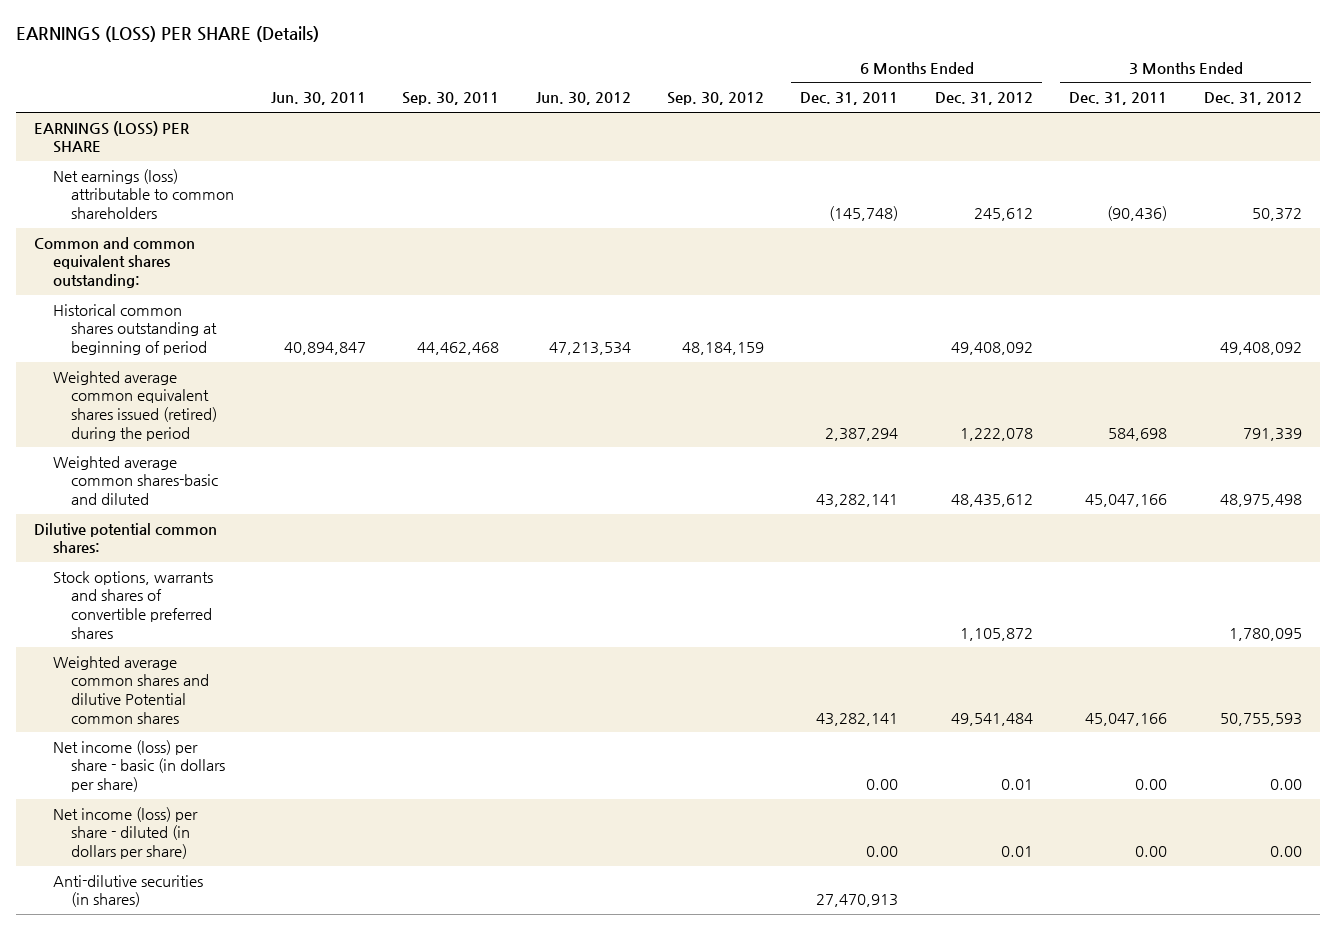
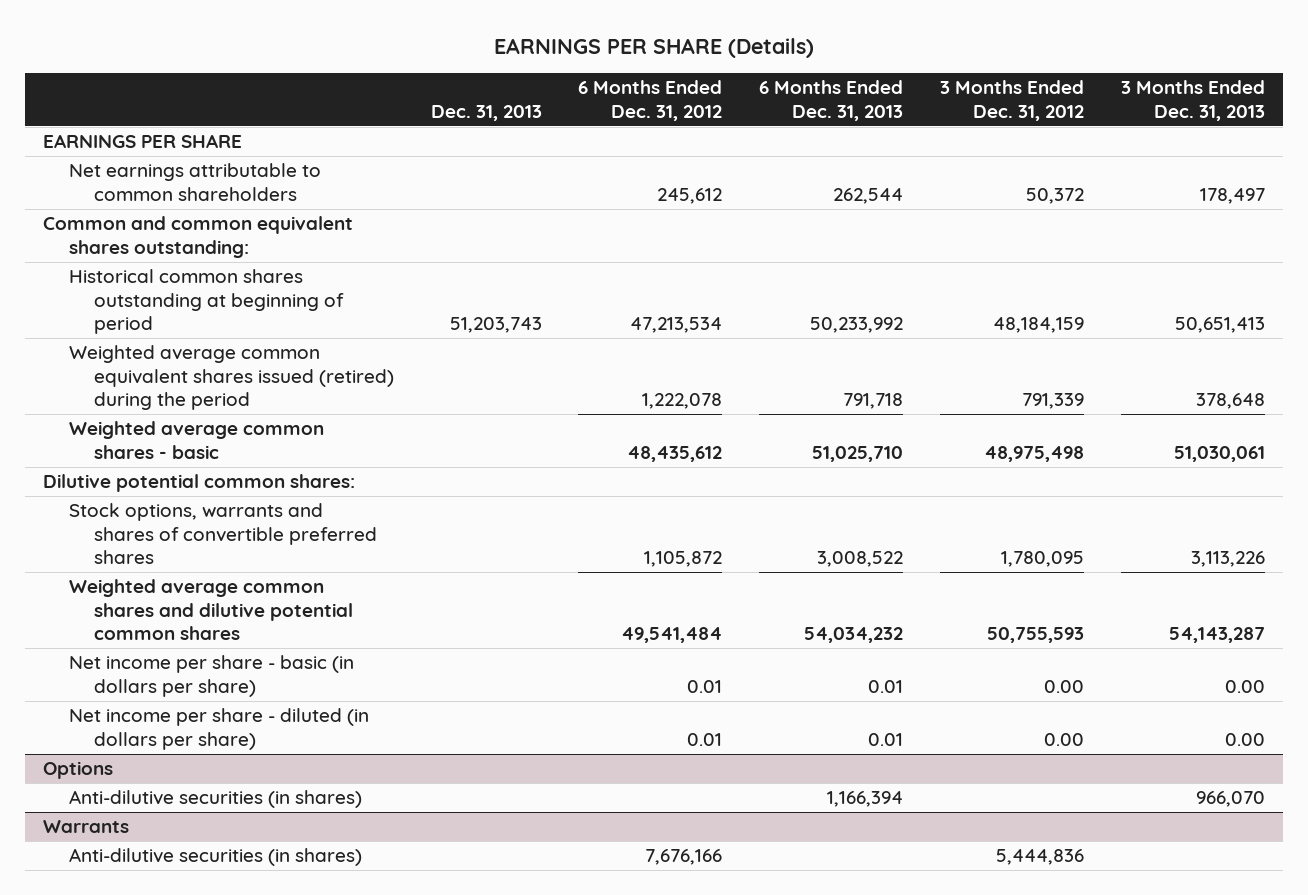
[16,25,320,42] EARNINGS (LOSS) PER SHARE (Details) -> [493,38,814,59] EARNINGS PER SHARE (Details)
[270,92,366,106] Jun. 30, 2011 -> none
[402,92,500,106] Sep. 30, 2011 -> none
[535,92,631,106] Jun. 30, 2012 -> none
[667,92,765,106] Sep. 30, 2012 -> none
[800,92,899,106] Dec. 31, 2011 -> none
[1069,92,1168,106] Dec. 31, 2011 -> none
none -> [430,104,542,121] Dec. 31, 2013
none -> [759,80,904,121] 6 Months Ended Dec. 31, 2013
none -> [1120,80,1265,121] 3 Months Ended Dec. 31, 2013
[34,120,191,154] EARNINGS (LOSS) PER SHARE -> [43,134,243,149] EARNINGS PER SHARE
[52,168,235,219] Net earnings (loss) attributable to common shareholders -> [68,163,321,201] Net earnings attributable to common shareholders
[950,341,1033,355] 49,408,092 -> [630,317,723,334] 47,213,534
[1219,341,1302,355] 49,408,092 -> [992,317,1084,334] 48,184,159
[52,455,219,505] Weighted average common shares-basic and diluted -> [68,421,324,459] Weighted average common shares - basic
[52,655,210,724] Weighted average common shares and dilutive Potential common shares -> [68,579,353,641] Weighted average common shares and dilutive potential common shares
[52,739,226,792] Net income (loss) per share - basic (in dollars per share) -> [68,655,354,697] Net income per share - basic (in dollars per share)
[52,806,198,859] Net income (loss) per share - diluted (in dollars per share) -> [68,708,369,750] Net income per share - diluted (in dollars per share)
none -> [43,761,114,780] Options
none -> [43,820,130,834] Warrants
none -> [68,848,362,867] Anti-dilutive securities (in shares)

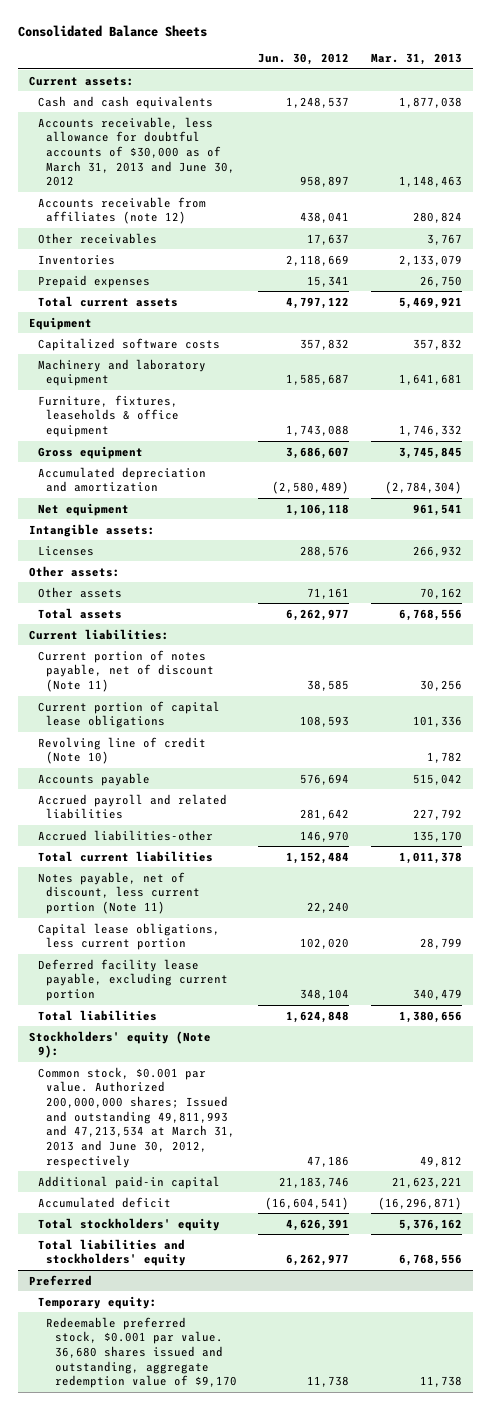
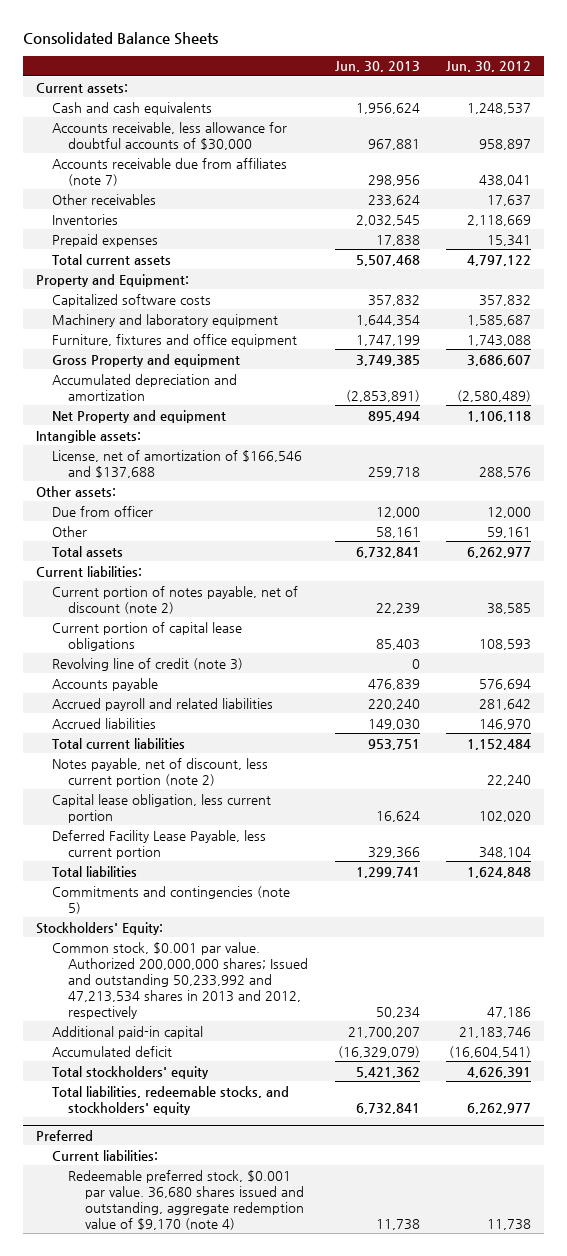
[371,53,463,66] Mar. 31, 2013 -> none
none -> [334,61,420,73] Jun. 30, 2013
[37,116,236,187] Accounts receivable, less allowance for doubtful accounts of $30,000 as of March 31, 2013 and June 30, 2012 -> [52,121,288,150] Accounts receivable, less allowance for doubtful accounts of $30,000
[37,196,206,225] Accounts receivable from affiliates (note 12) -> [52,157,288,186] Accounts receivable due from affiliates (note 7)
[29,316,93,330] Equipment -> [36,273,190,287] Property and Equipment:
[37,394,180,437] Furniture, fixtures, leaseholds & office equipment -> [52,333,298,347] Furniture, fixtures and office equipment
[37,445,143,459] Gross equipment -> [52,353,241,367] Gross Property and equipment
[37,502,129,516] Net equipment -> [52,409,227,423] Net Property and equipment
[37,545,94,556] Licenses -> [52,449,303,478] License, net of amortization of $166,546 and $137,688
none -> [52,505,154,517] Due from officer
[37,586,122,598] Other assets -> [52,525,88,537] Other
[307,587,350,599] 71,161 -> [486,526,531,538] 59,161
[37,649,215,692] Current portion of notes payable, net of discount (Note 11) -> [52,585,299,614] Current portion of notes payable, net of discount (note 2)
[37,736,206,765] Revolving line of credit (Note 10) -> [52,657,244,671] Revolving line of credit (note 3)
[37,829,213,841] Accrued liabilities-other -> [52,717,157,729] Accrued liabilities
[37,871,201,914] Notes payable, net of discount, less current portion (Note 11) -> [52,757,269,787] Notes payable, net of discount, less current portion (note 2)
[37,922,220,951] Capital lease obligations, less current portion -> [52,793,272,823] Capital lease obligation, less current portion
[37,958,229,1001] Deferred facility lease payable, excluding current portion -> [52,829,267,859] Deferred Facility Lease Payable, less current portion
none -> [52,885,291,914] Commitments and contingencies (note 5)
[29,1030,212,1059] Stockholders' equity (Note 9): -> [36,921,164,935] Stockholders' Equity:
[37,1066,236,1168] Common stock, $0.001 par value. Authorized 200,000,000 shares; Issued and outstanding 49,811,993 and 47,213,534 at March 31, 2013 and June 30, 2012, respectively -> [52,941,309,1019] Common stock, $0.001 par value. Authorized 200,000,000 shares; Issued and outstanding 50,233,992 and 47,213,534 shares in 2013 and 2012, respectively
[37,1238,187,1267] Total liabilities and stockholders' equity -> [52,1085,290,1115] Total liabilities, redeemable stocks, and stockholders' equity
[37,1295,157,1309] Temporary equity: -> none
none -> [52,1149,159,1161] Current liabilities:
[46,1316,237,1389] Redeemable preferred stock, $0.001 par value. 36,680 shares issued and outstanding, aggregate redemption value of $9,170 -> [68,1169,304,1230] Redeemable preferred stock, $0.001 par value. 36,680 shares issued and outstanding, aggregate redemption value of $9,170 (note 4)

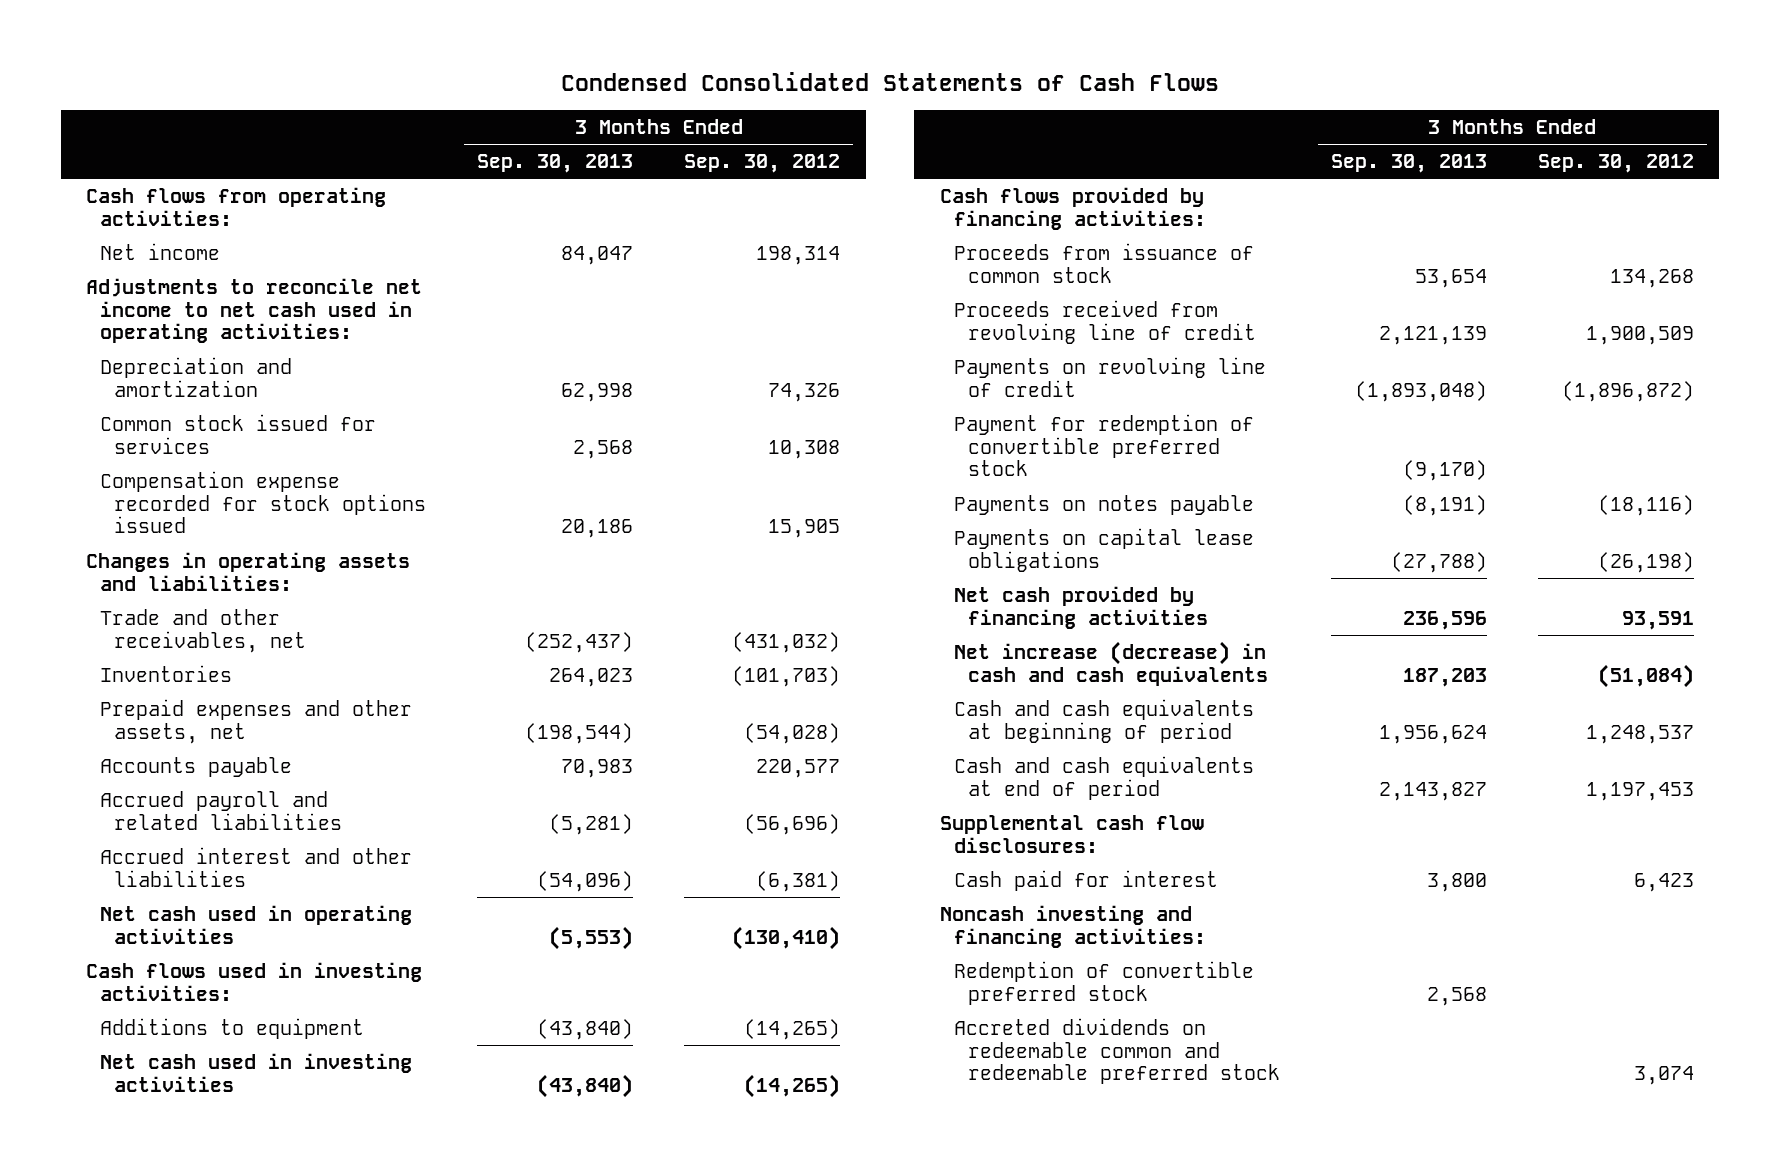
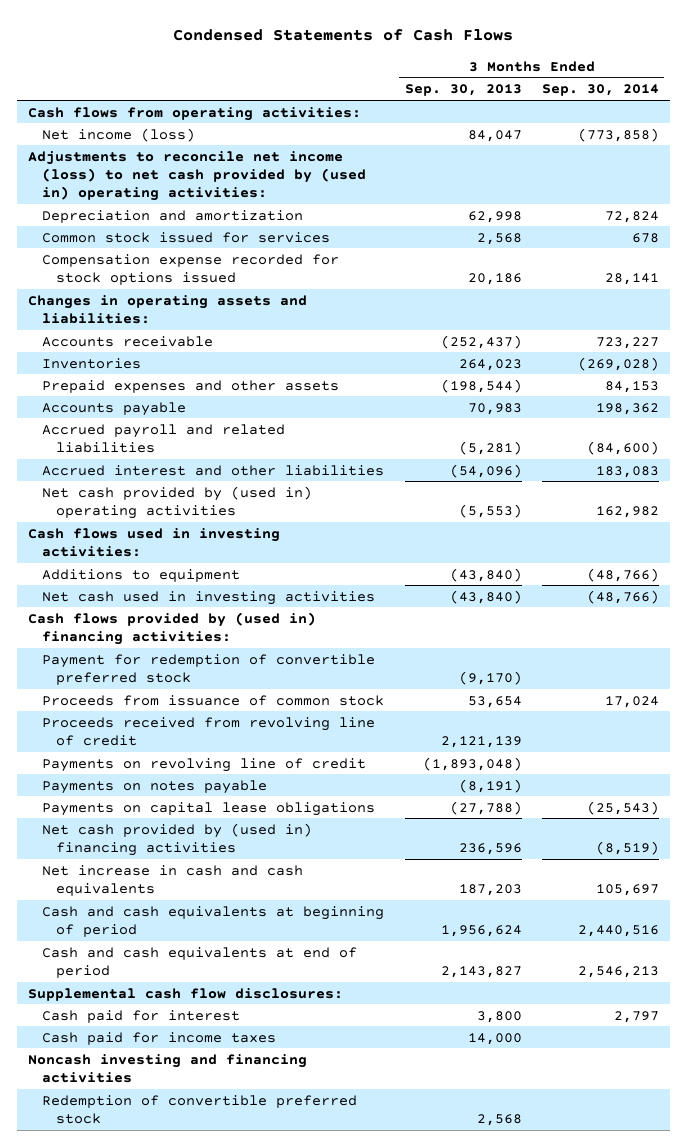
[561,71,1220,91] Condensed Consolidated Statements of Cash Flows -> [173,29,514,42] Condensed Statements of Cash Flows
[684,154,841,174] Sep. 30, 2012 -> none
none -> [542,84,660,97] Sep. 30, 2014
[100,242,221,260] Net income -> [41,127,195,142] Net income (loss)
[86,277,423,344] Adjustments to reconcile net income to net cash used in operating activities: -> [27,150,366,202] Adjustments to reconcile net income (loss) to net cash provided by (used in) operating activities:
[100,608,306,653] Trade and other receivables, net -> [41,335,213,347] Accounts receivable
[100,698,413,744] Prepaid expenses and other assets, net -> [41,379,339,393] Prepaid expenses and other assets
[100,904,413,944] Net cash used in operating activities -> [41,485,312,519] Net cash provided by (used in) operating activities
[939,186,1206,230] Cash flows provided by financing activities: -> [27,611,316,645] Cash flows provided by (used in) financing activities:
[953,413,1254,477] Payment for redemption of convertible preferred stock -> [41,653,375,685] Payment for redemption of convertible preferred stock
[953,585,1208,629] Net cash provided by financing activities -> [41,822,312,856] Net cash provided by (used in) financing activities
[953,640,1268,686] Net increase (decrease) in cash and cash equivalents -> [41,864,303,896] Net increase in cash and cash equivalents
none -> [41,1031,276,1045] Cash paid for income taxes
[939,904,1206,948] Noncash investing and financing activities: -> [27,1053,307,1083] Noncash investing and financing activities
[953,1017,1280,1085] Accreted dividends on redeemable common and redeemable preferred stock -> none

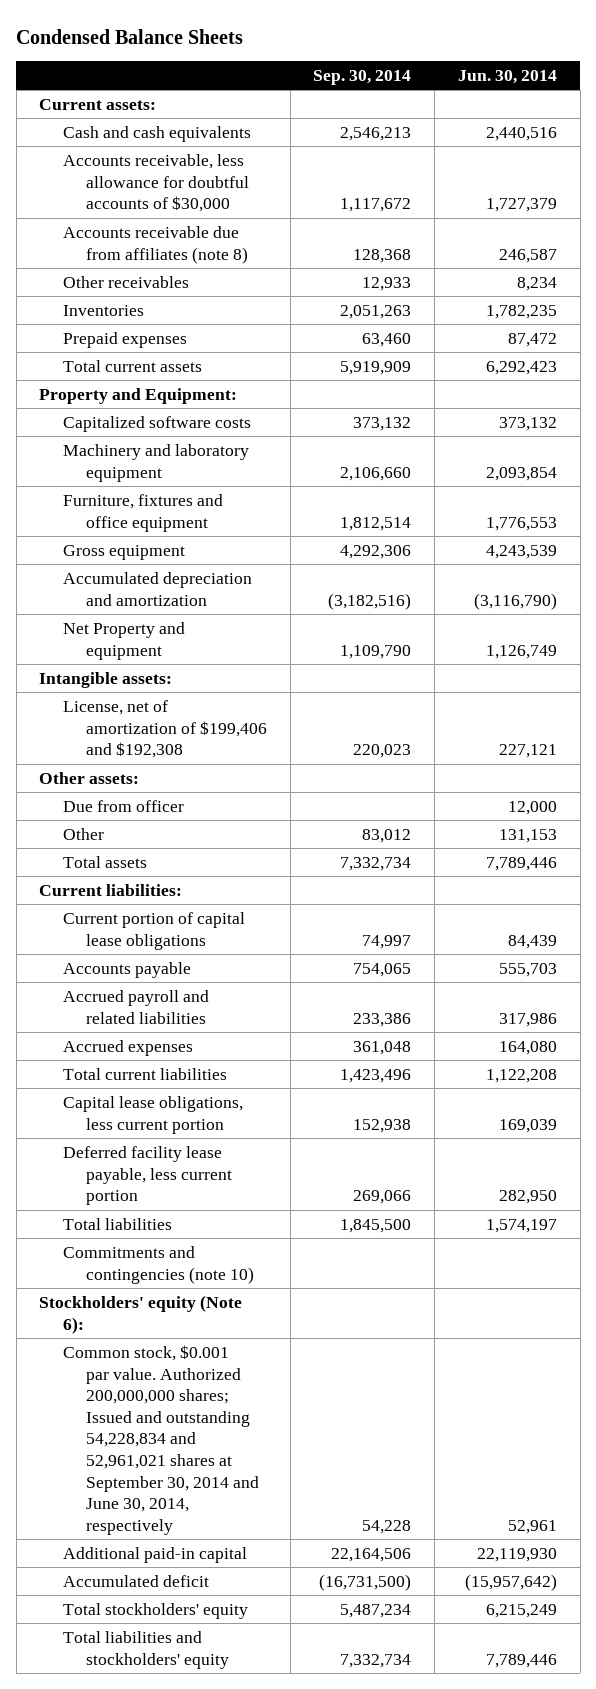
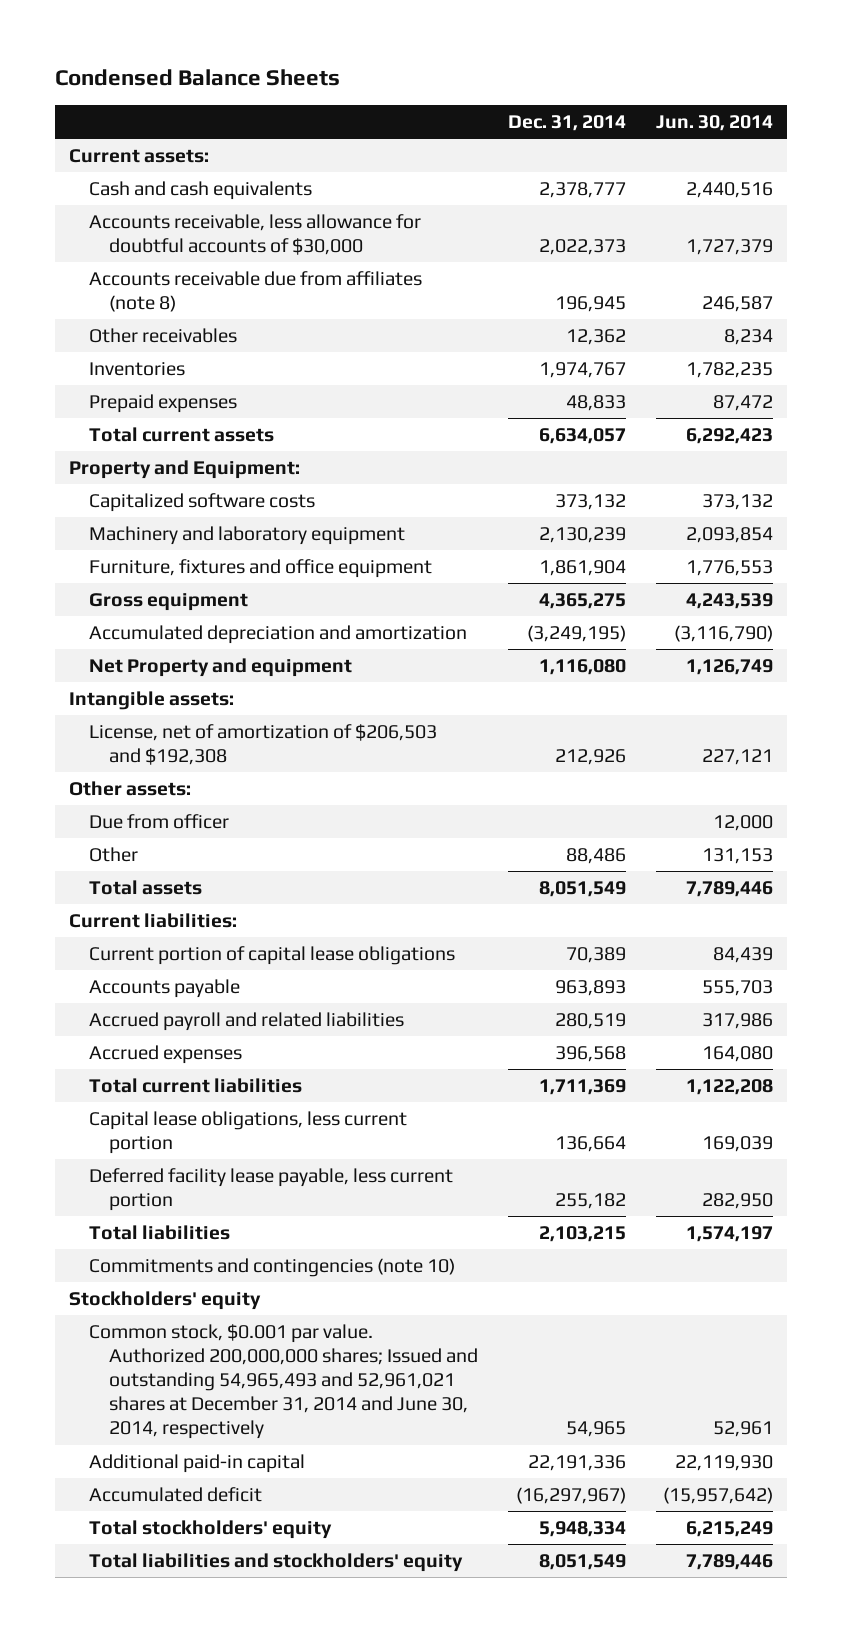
[313,70,412,86] Sep. 30, 2014 -> none
none -> [508,114,627,131] Dec. 31, 2014
[62,699,267,759] License, net of amortization of $199,406 and $192,308 -> [89,724,438,766] License, net of amortization of $206,503 and $192,308
[39,1294,243,1334] Stockholders' equity (Note 6): -> [69,1291,262,1311] Stockholders' equity
[62,1344,259,1536] Common stock, $0.001 par value. Authorized 200,000,000 shares; Issued and outstanding 54,228,834 and 52,961,021 shares at September 30, 2014 and June 30, 2014, respectively -> [89,1324,479,1440] Common stock, $0.001 par value. Authorized 200,000,000 shares; Issued and outstanding 54,965,493 and 52,961,021 shares at December 31, 2014 and June 30, 2014, respectively

